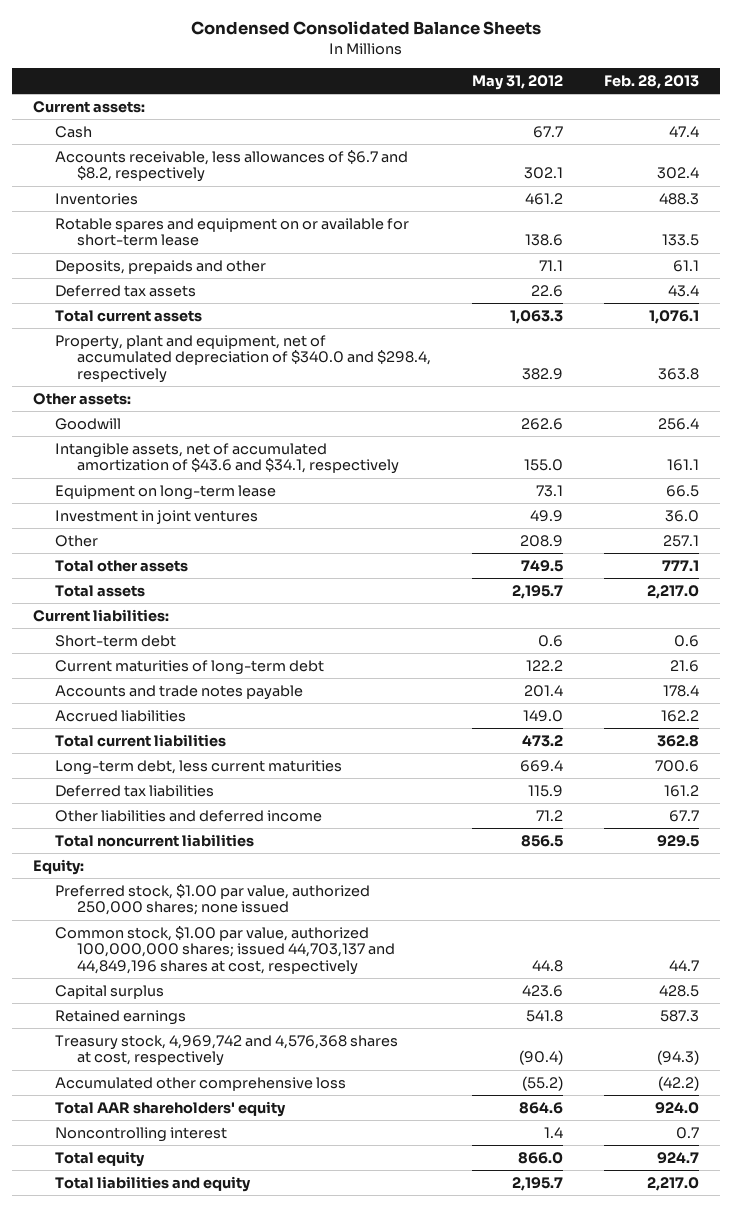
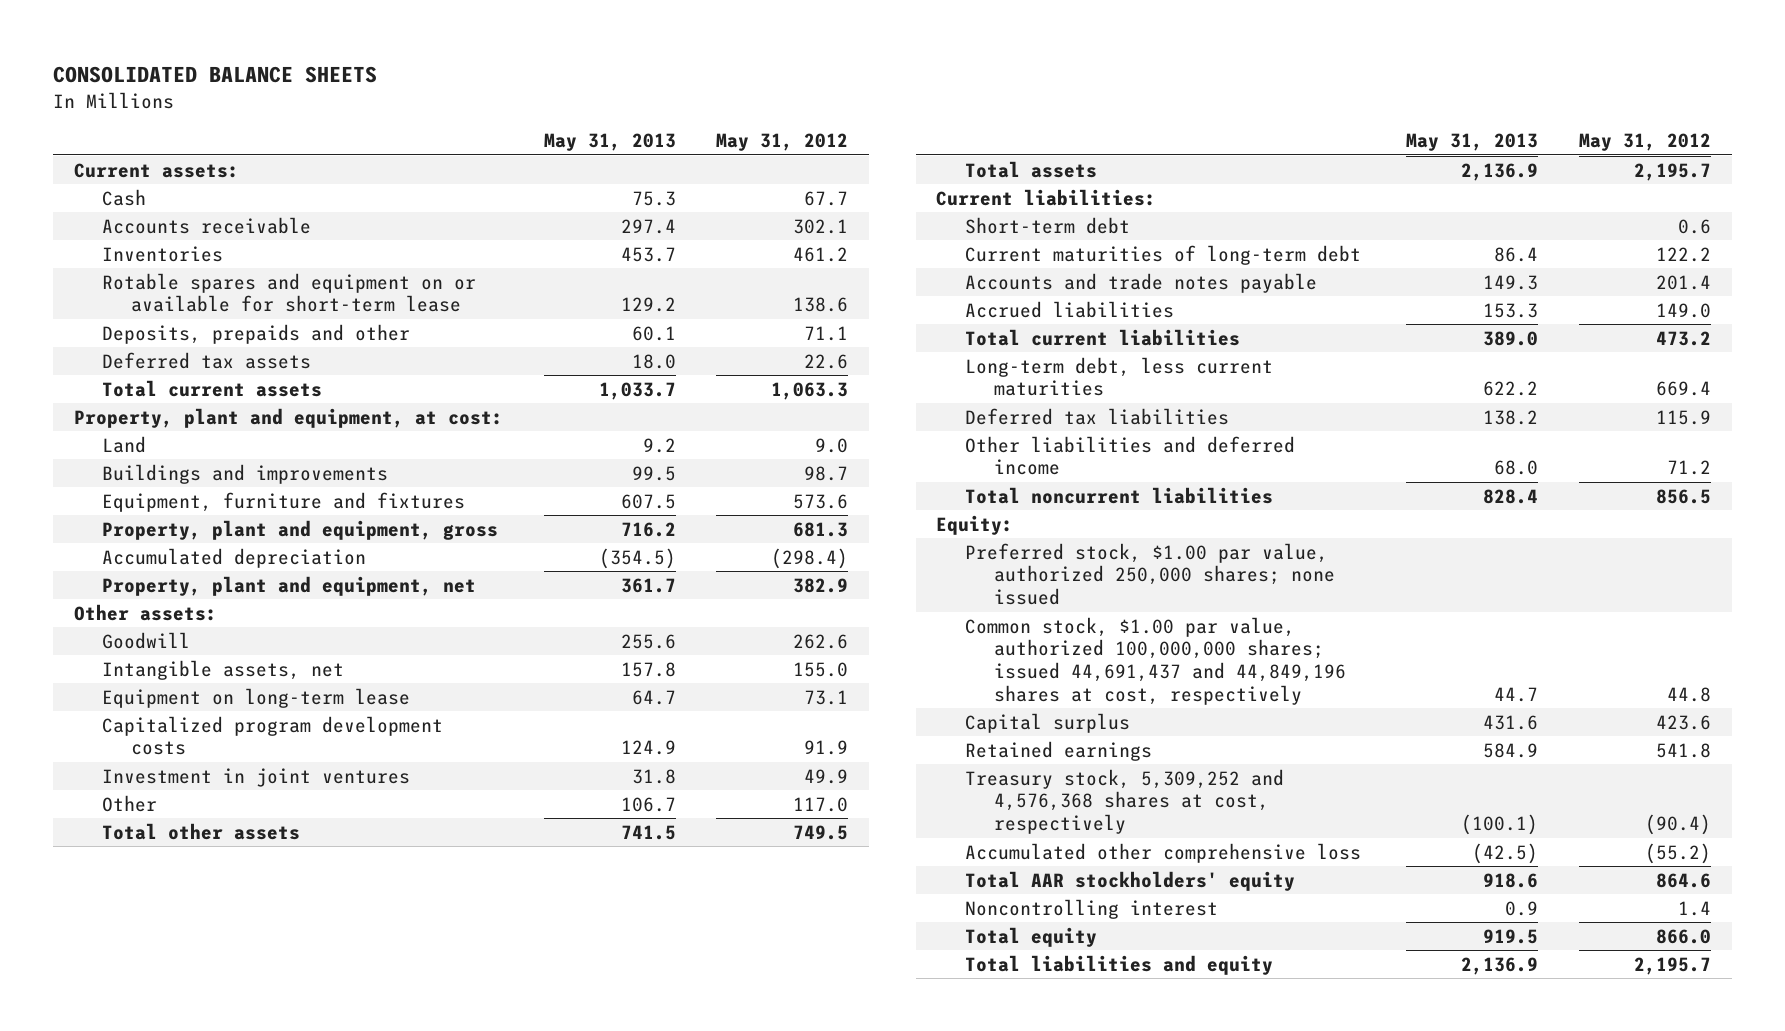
[190,21,541,36] Condensed Consolidated Balance Sheets -> [53,66,378,84] CONSOLIDATED BALANCE SHEETS
[604,75,700,90] Feb. 28, 2013 -> none
none -> [543,133,676,152] May 31, 2013
[54,149,408,183] Accounts receivable, less allowances of $6.7 and $8.2, respectively -> [102,216,312,234] Accounts receivable
none -> [73,407,503,428] Property, plant and equipment, at cost:
none -> [102,435,147,453] Land
none -> [102,463,389,484] Buildings and improvements
none -> [102,491,466,512] Equipment, furniture and fixtures
none -> [102,519,499,540] Property, plant and equipment, gross
none -> [102,547,367,568] Accumulated depreciation
[54,334,432,383] Property, plant and equipment, net of accumulated depreciation of $340.0 and $298.4, respectively -> [102,575,477,596] Property, plant and equipment, net
[54,442,400,475] Intangible assets, net of accumulated amortization of $43.6 and $34.1, respectively -> [102,659,345,680] Intangible assets, net
none -> [102,715,444,756] Capitalized program development costs
[520,534,564,547] 208.9 -> [793,796,849,812] 117.0
[54,925,396,975] Common stock, $1.00 par value, authorized 100,000,000 shares; issued 44,703,137 and 44,849,196 shares at cost, respectively -> [965,616,1346,705] Common stock, $1.00 par value, authorized 100,000,000 shares; issued 44,691,437 and 44,849,196 shares at cost, respectively
[54,1034,398,1067] Treasury stock, 4,969,742 and 4,576,368 shares at cost, respectively -> [965,768,1285,835] Treasury stock, 5,309,252 and 4,576,368 shares at cost, respectively
[54,1100,286,1117] Total AAR shareholders' equity -> [965,870,1296,891] Total AAR stockholders' equity

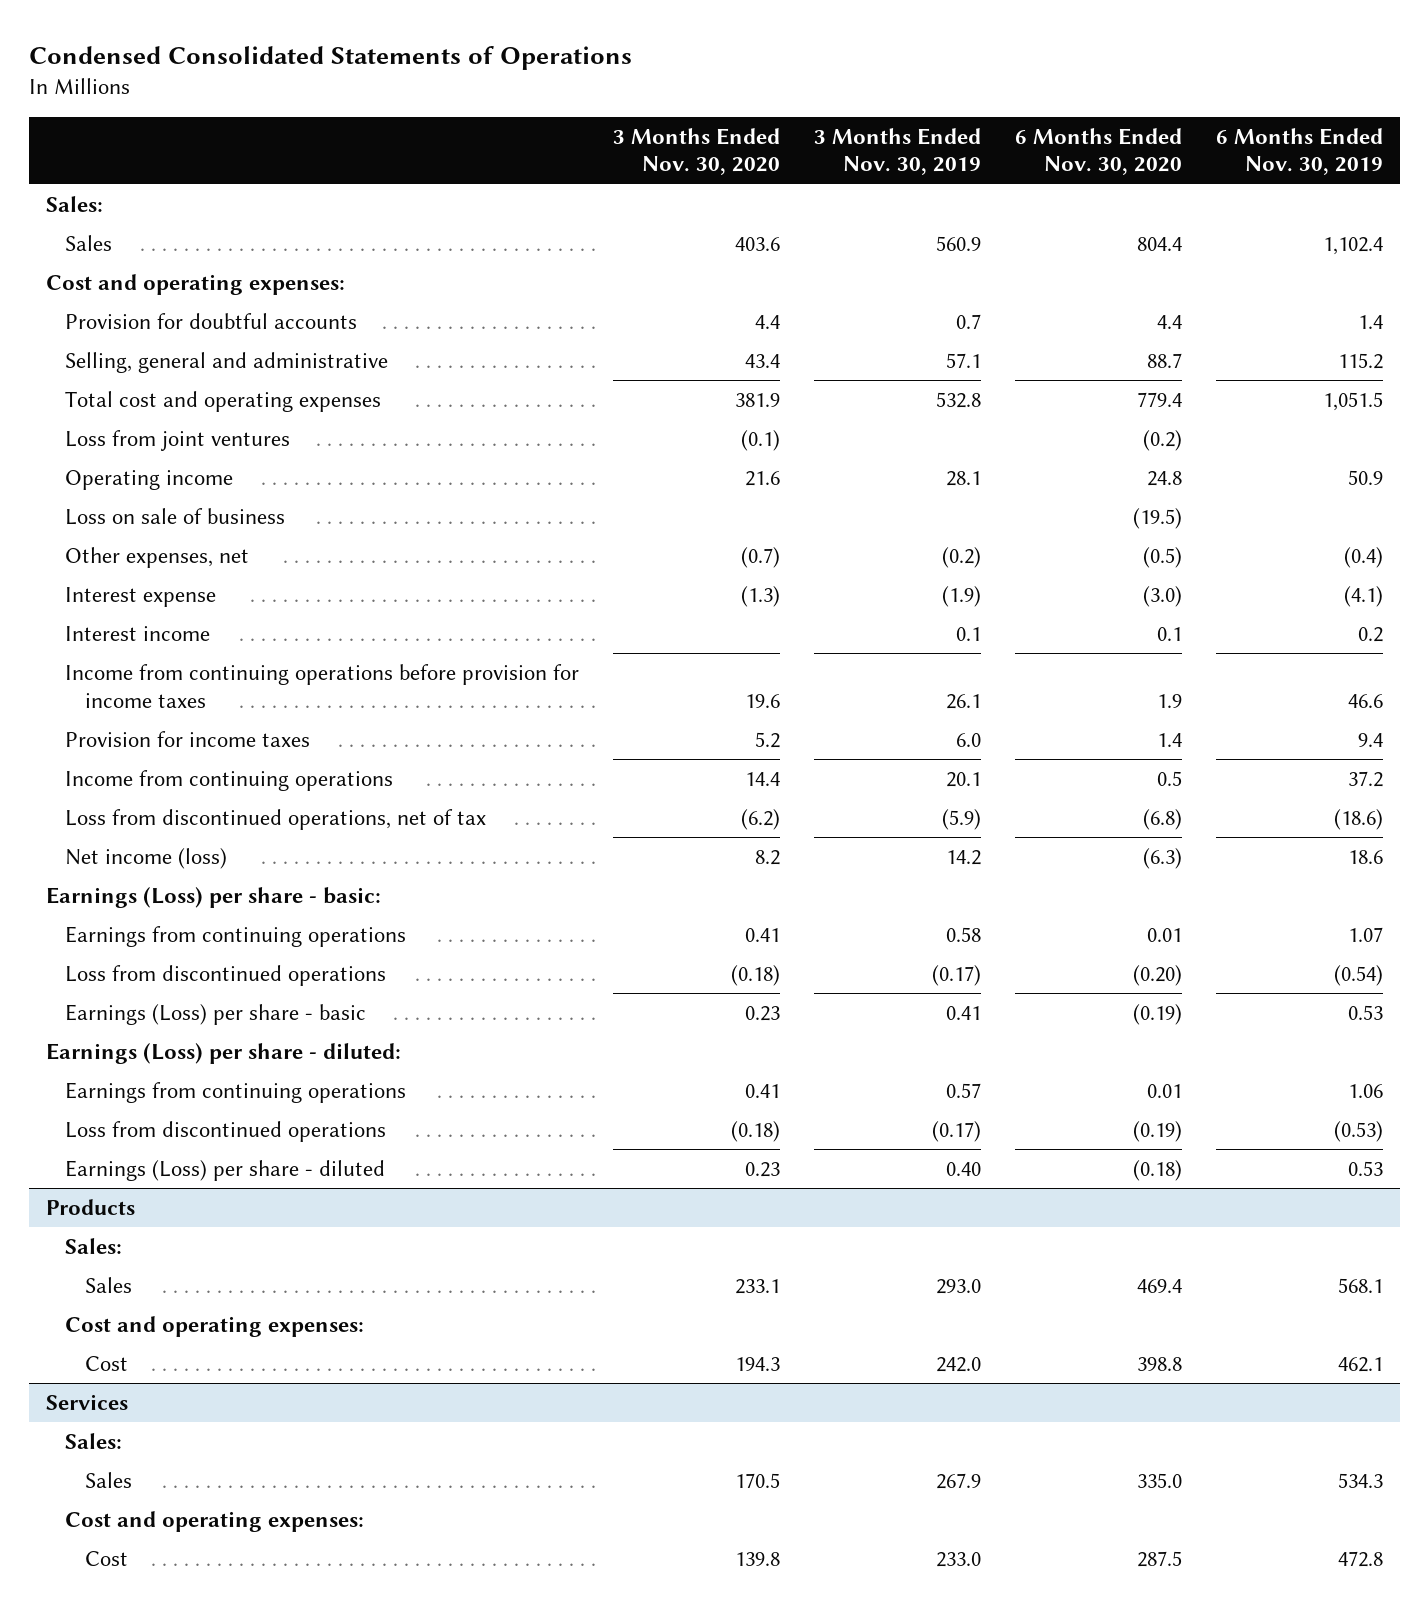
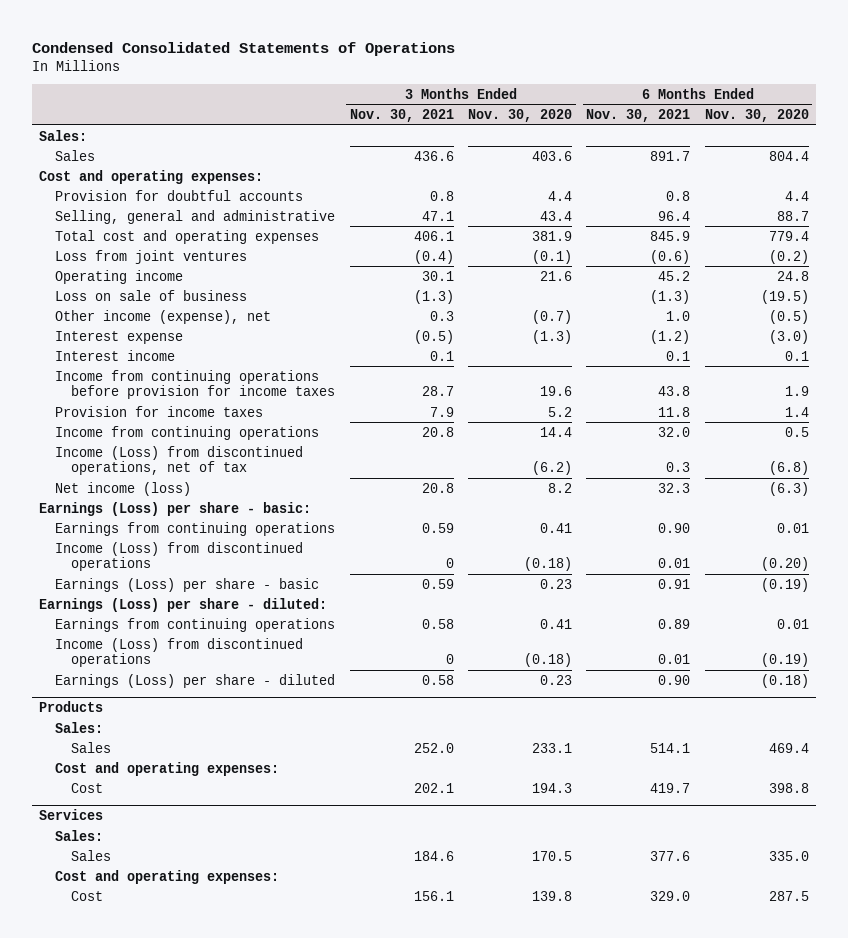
[814,127,982,176] 3 Months Ended Nov. 30, 2019 -> none
[1215,127,1383,176] 6 Months Ended Nov. 30, 2019 -> none
none -> [349,109,454,123] Nov. 30, 2021
none -> [586,109,691,123] Nov. 30, 2021
[65,546,250,568] Other expenses, net -> [55,309,272,324] Other income (expense), net
[65,808,487,830] Loss from discontinued operations, net of tax -> [55,445,304,475] Income (Loss) from discontinued operations, net of tax
[65,964,387,986] Loss from discontinued operations -> [55,541,304,571] Income (Loss) from discontinued operations
[65,1120,387,1142] Loss from discontinued operations -> [55,637,304,667] Income (Loss) from discontinued operations

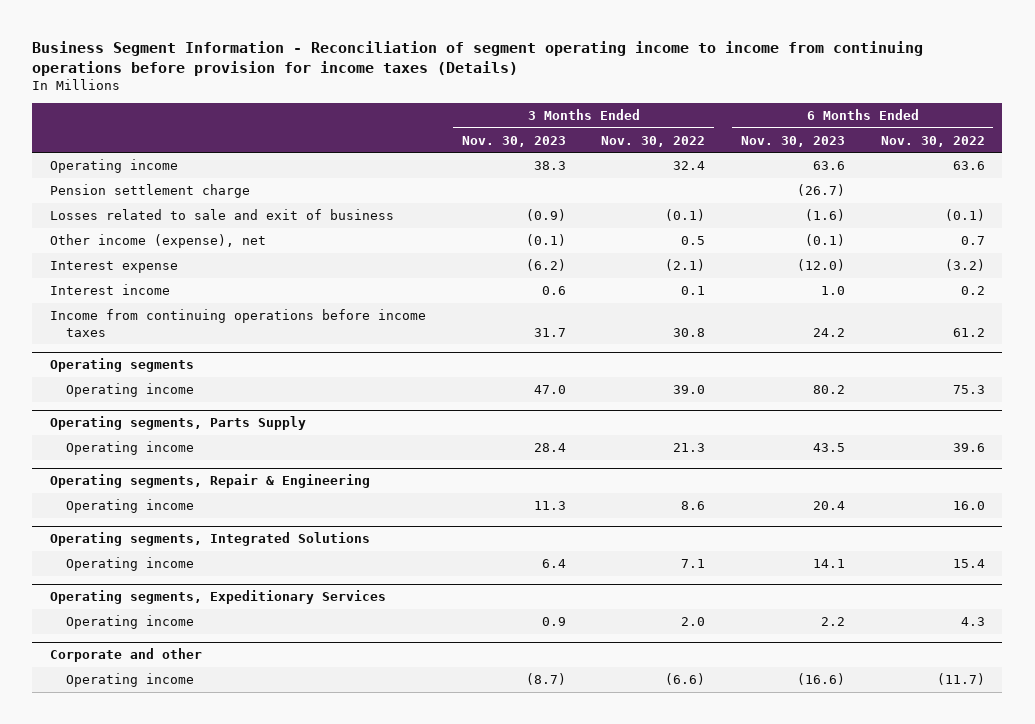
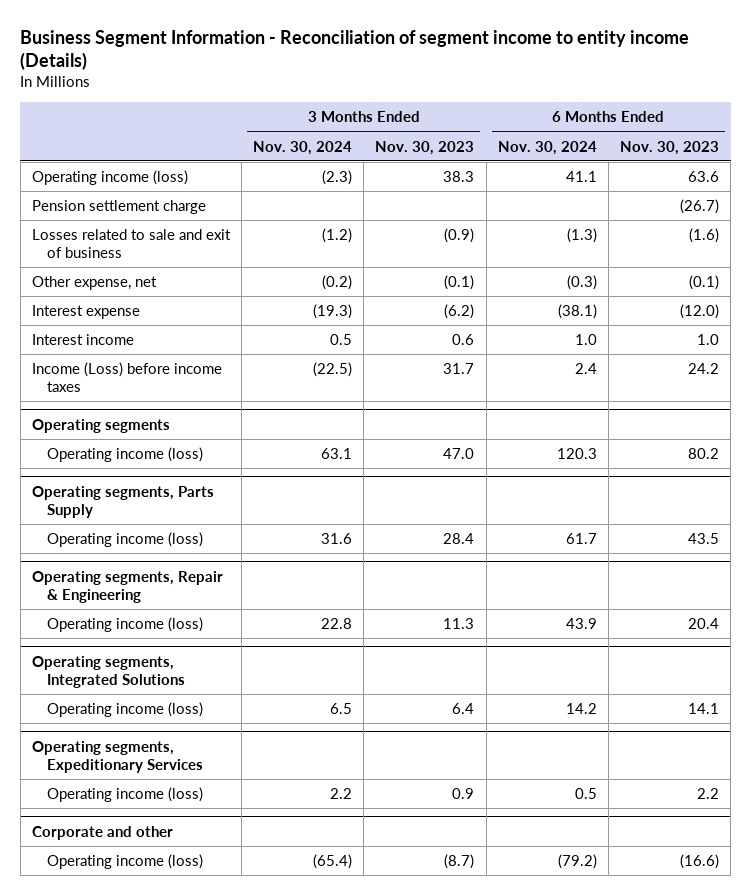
[32,40,924,76] Business Segment Information - Reconciliation of segment operating income to income from continuing operations before provision for income taxes (Details) -> [20,29,690,70] Business Segment Information - Reconciliation of segment income to entity income (Details)
[601,135,706,147] Nov. 30, 2022 -> none
[880,135,985,147] Nov. 30, 2022 -> none
none -> [253,140,353,155] Nov. 30, 2024
none -> [497,140,597,155] Nov. 30, 2024
[50,158,179,173] Operating income -> [31,170,188,186] Operating income (loss)
[50,233,267,248] Other income (expense), net -> [31,276,157,291] Other expense, net
[50,308,427,337] Income from continuing operations before income taxes -> [31,362,222,392] Income (Loss) before income taxes
[65,382,194,397] Operating income -> [47,447,204,463] Operating income (loss)
[65,440,194,455] Operating income -> [47,532,204,548] Operating income (loss)
[65,498,194,513] Operating income -> [47,617,204,633] Operating income (loss)
[65,556,194,571] Operating income -> [47,702,204,718] Operating income (loss)
[65,614,194,629] Operating income -> [47,787,204,803] Operating income (loss)
[65,672,194,687] Operating income -> [47,854,204,870] Operating income (loss)

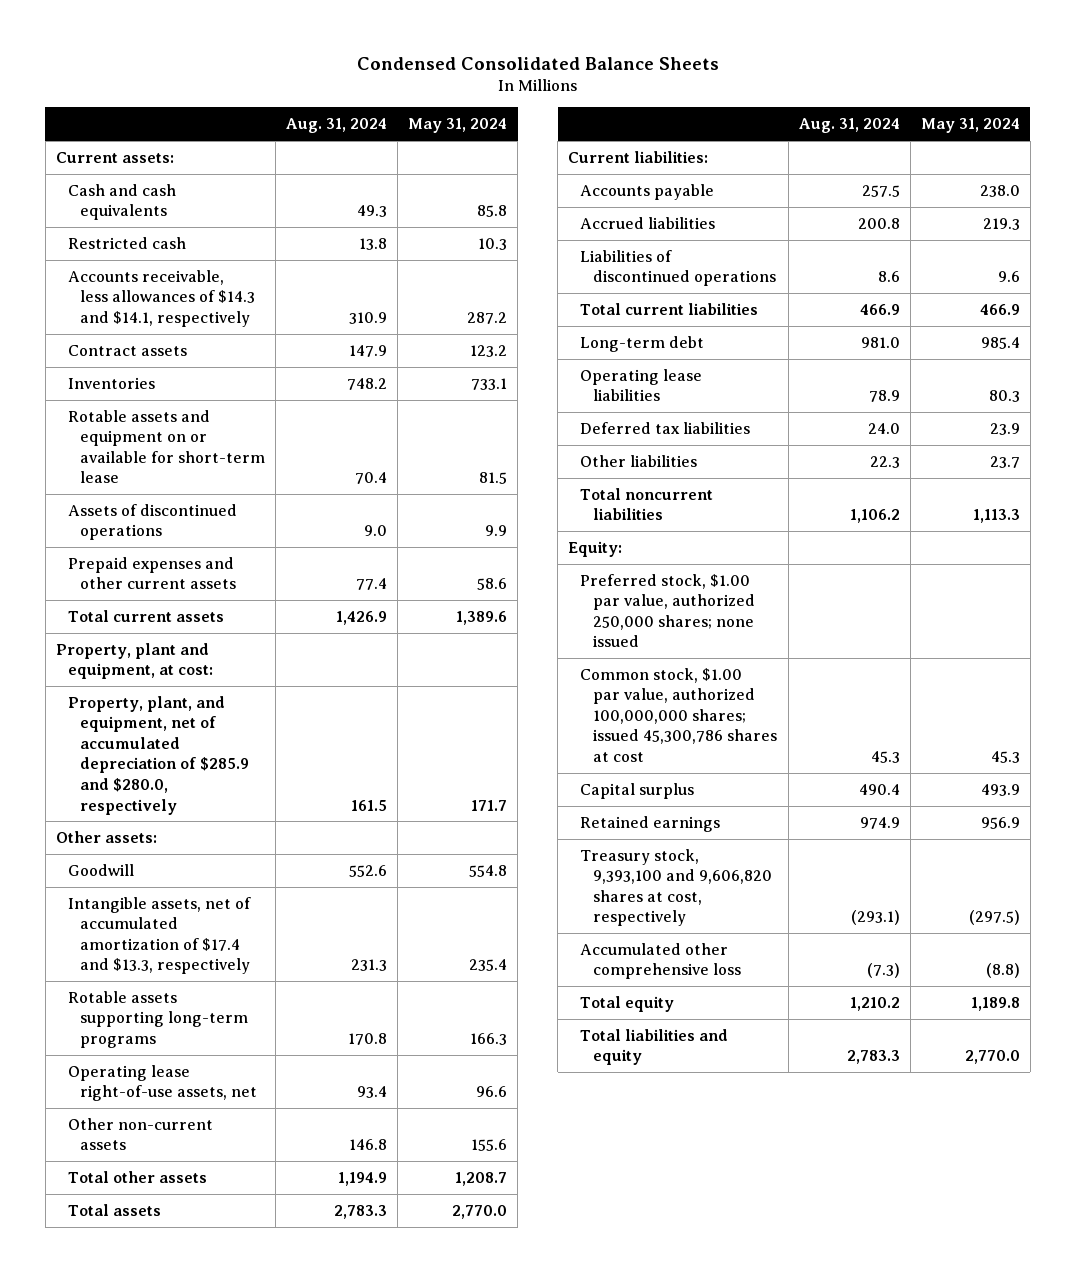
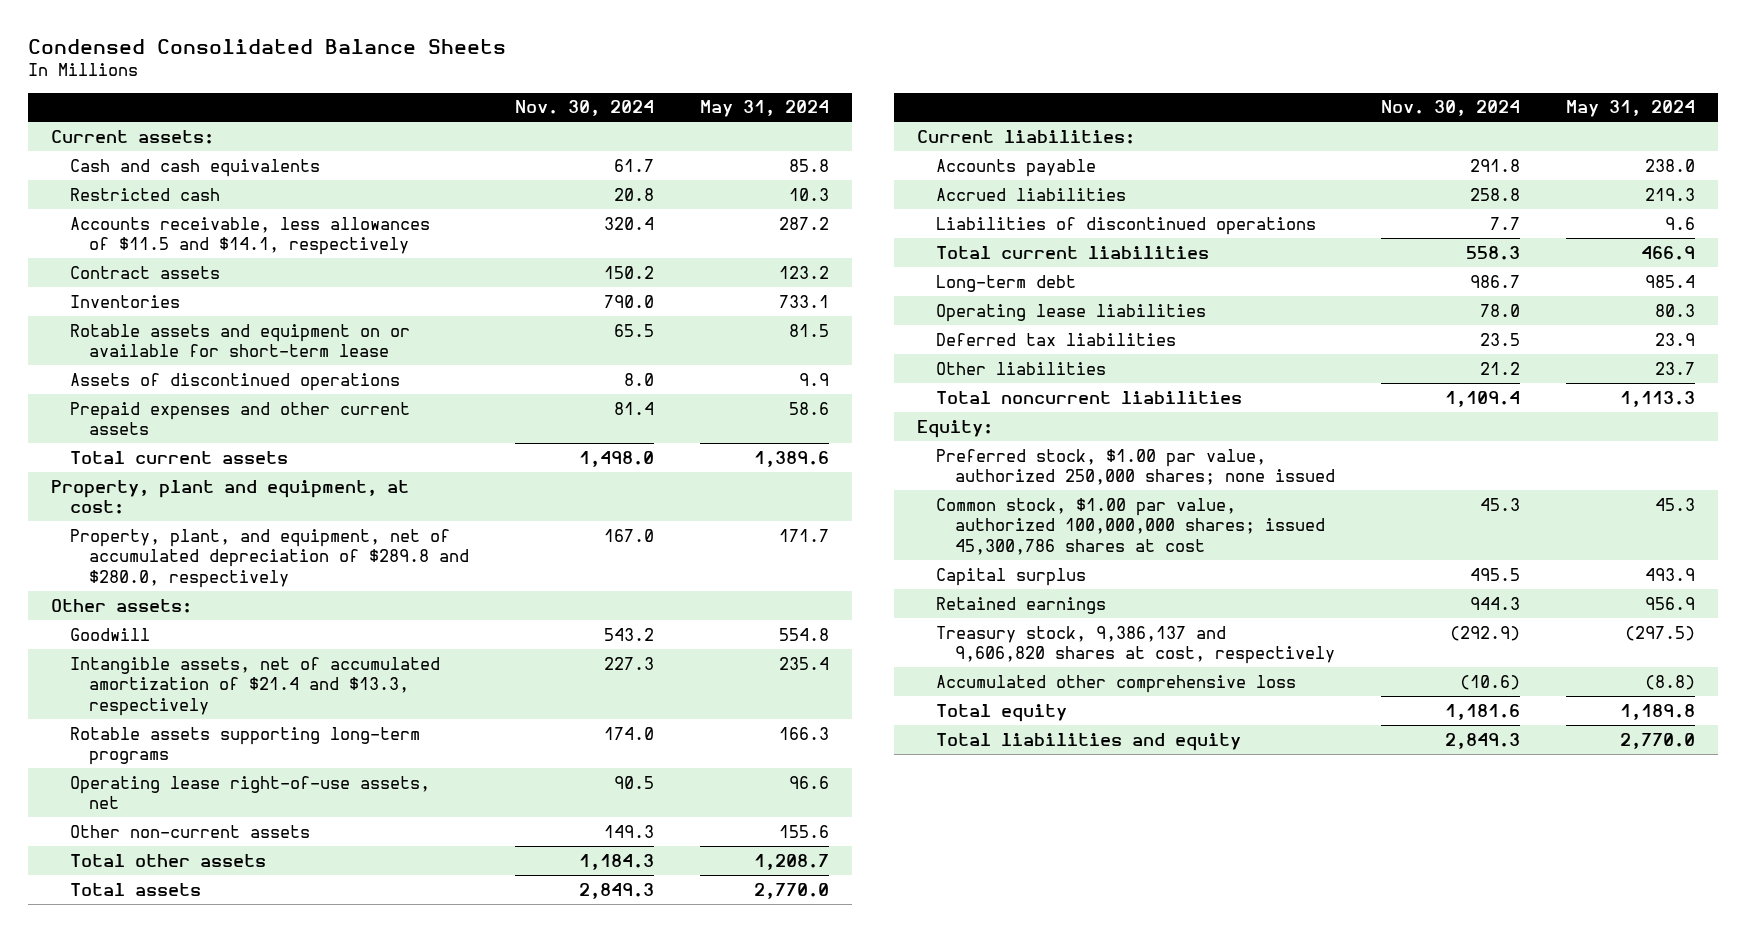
[286,118,388,134] Aug. 31, 2024 -> none
none -> [515,100,655,117] Nov. 30, 2024
[67,269,256,327] Accounts receivable, less allowances of $14.3 and $14.1, respectively -> [69,216,430,256] Accounts receivable, less allowances of $11.5 and $14.1, respectively
[67,695,250,815] Property, plant, and equipment, net of accumulated depreciation of $285.9 and $280.0, respectively -> [69,528,469,589] Property, plant, and equipment, net of accumulated depreciation of $289.8 and $280.0, respectively
[67,896,251,975] Intangible assets, net of accumulated amortization of $17.4 and $13.3, respectively -> [69,656,440,717] Intangible assets, net of accumulated amortization of $21.4 and $13.3, respectively
[580,848,772,927] Treasury stock, 9,393,100 and 9,606,820 shares at cost, respectively -> [935,625,1335,665] Treasury stock, 9,386,137 and 9,606,820 shares at cost, respectively

